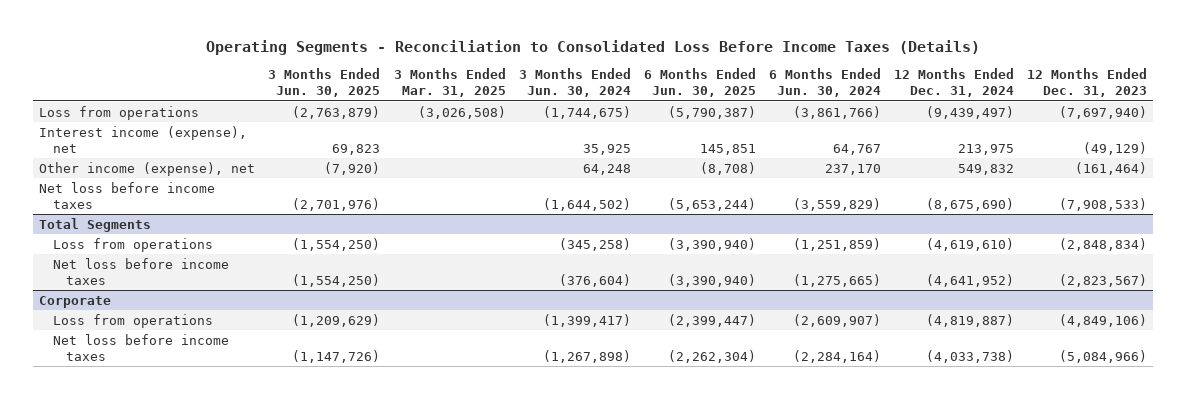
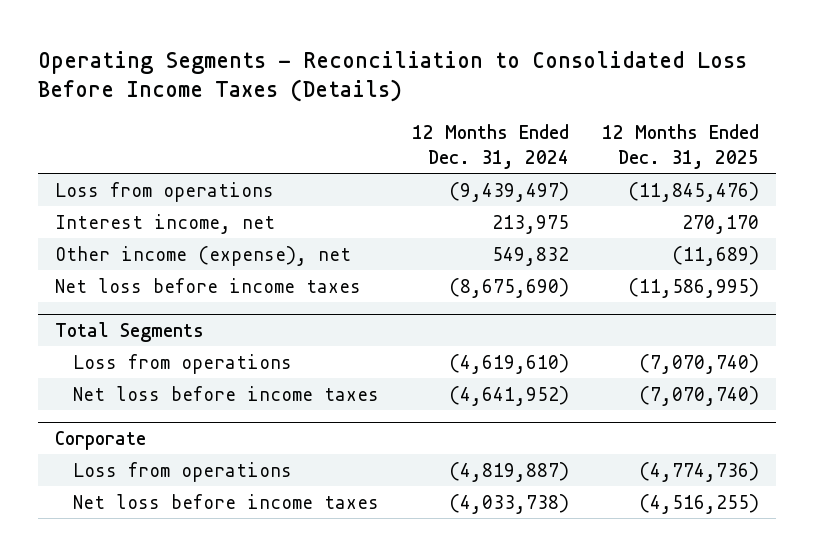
[268,68,381,98] 3 Months Ended Jun. 30, 2025 -> none
[393,68,506,98] 3 Months Ended Mar. 31, 2025 -> none
[518,68,631,98] 3 Months Ended Jun. 30, 2024 -> none
[643,68,756,98] 6 Months Ended Jun. 30, 2025 -> none
[768,68,881,98] 6 Months Ended Jun. 30, 2024 -> none
[1026,68,1147,98] 12 Months Ended Dec. 31, 2023 -> none
none -> [602,124,760,169] 12 Months Ended Dec. 31, 2025
[39,125,248,153] Interest income (expense), net -> [54,213,275,234] Interest income, net

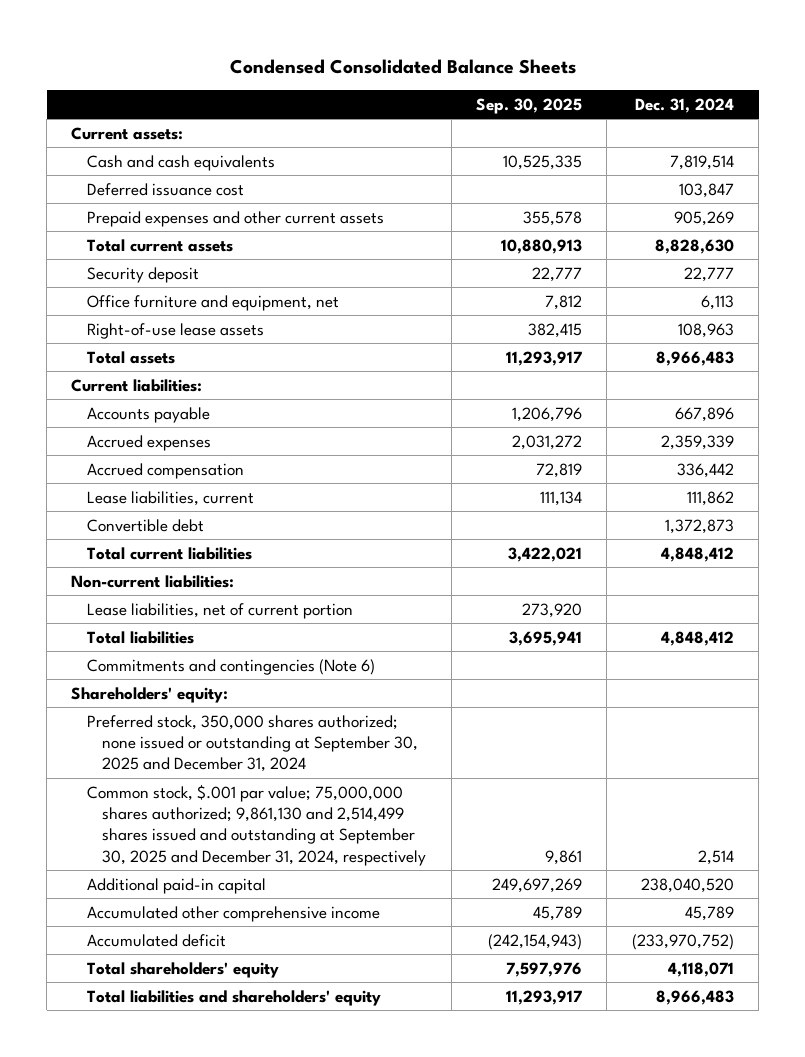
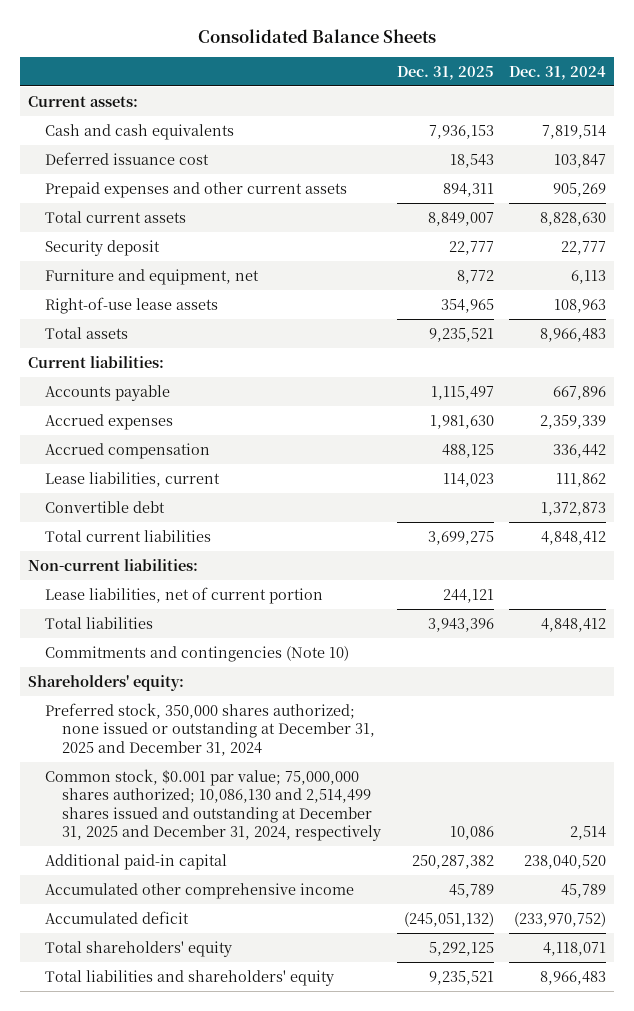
[229,59,576,75] Condensed Consolidated Balance Sheets -> [198,28,437,43] Consolidated Balance Sheets
[475,97,582,114] Sep. 30, 2025 -> none
none -> [396,65,494,80] Dec. 31, 2025
[86,294,339,311] Office furniture and equipment, net -> [45,268,260,285] Furniture and equipment, net
[86,658,375,675] Commitments and contingencies (Note 6) -> [45,645,350,662] Commitments and contingencies (Note 10)
[86,714,419,773] Preferred stock, 350,000 shares authorized; none issued or outstanding at September 30, 2025 and December 31, 2024 -> [45,702,376,756] Preferred stock, 350,000 shares authorized; none issued or outstanding at December 31, 2025 and December 31, 2024
[86,783,427,866] Common stock, $.001 par value; 75,000,000 shares authorized; 9,861,130 and 2,514,499 shares issued and outstanding at September 30, 2025 and December 31, 2024, respectively -> [45,768,382,841] Common stock, $0.001 par value; 75,000,000 shares authorized; 10,086,130 and 2,514,499 shares issued and outstanding at December 31, 2025 and December 31, 2024, respectively

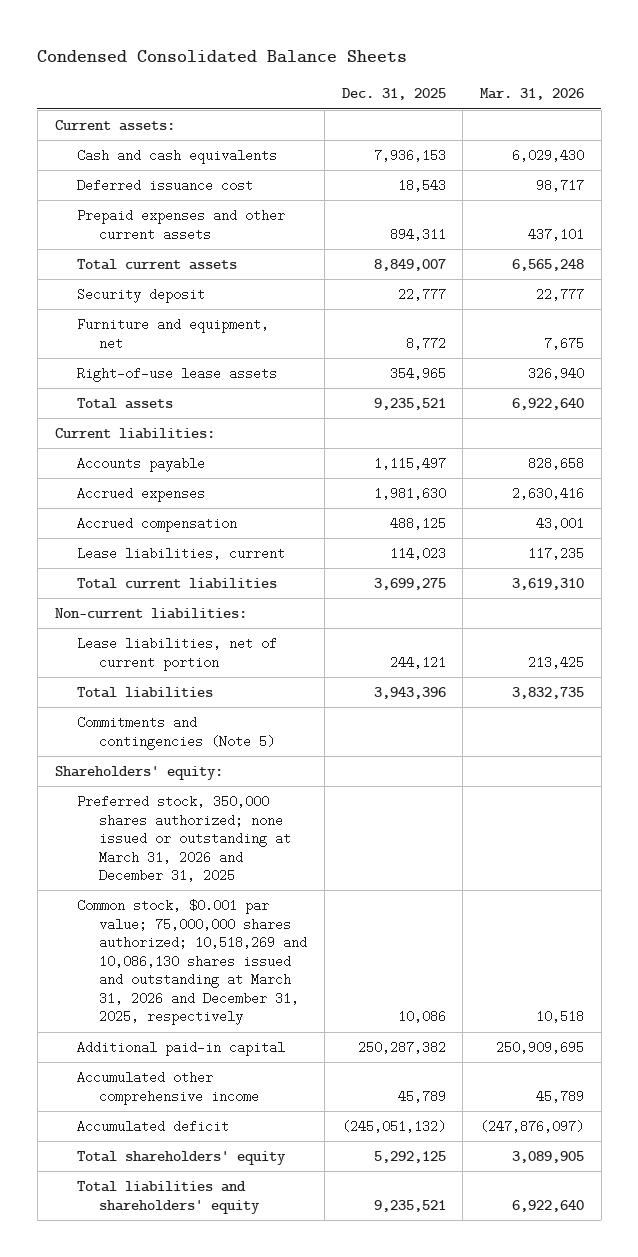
[198,28,437,43] Consolidated Balance Sheets -> [37,50,408,64] Condensed Consolidated Balance Sheets
[509,65,607,80] Dec. 31, 2024 -> none
none -> [479,88,584,101] Mar. 31, 2026
[45,500,166,513] Convertible debt -> none
[45,645,350,662] Commitments and contingencies (Note 10) -> [76,715,276,750] Commitments and contingencies (Note 5)
[45,702,376,756] Preferred stock, 350,000 shares authorized; none issued or outstanding at December 31, 2025 and December 31, 2024 -> [76,794,292,883] Preferred stock, 350,000 shares authorized; none issued or outstanding at March 31, 2026 and December 31, 2025
[45,768,382,841] Common stock, $0.001 par value; 75,000,000 shares authorized; 10,086,130 and 2,514,499 shares issued and outstanding at December 31, 2025 and December 31, 2024, respectively -> [76,898,308,1026] Common stock, $0.001 par value; 75,000,000 shares authorized; 10,518,269 and 10,086,130 shares issued and outstanding at March 31, 2026 and December 31, 2025, respectively

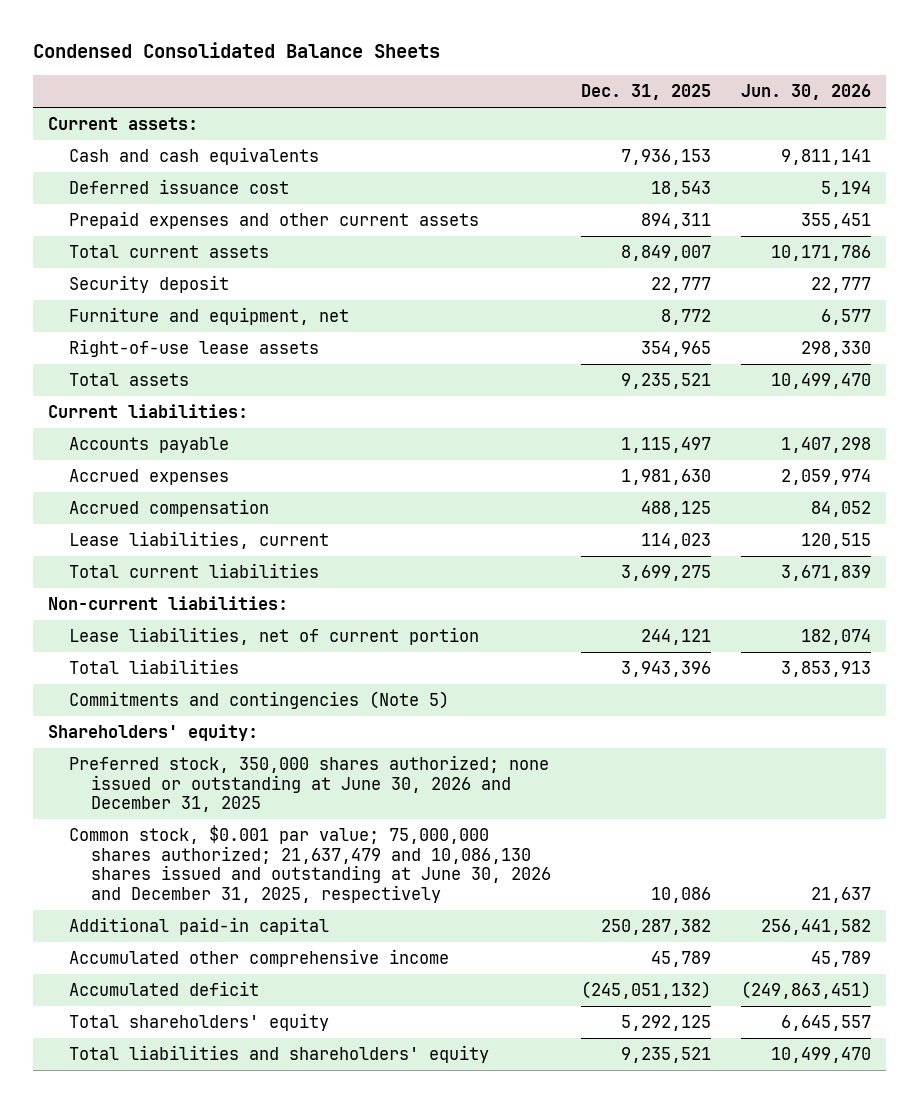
[479,88,584,101] Mar. 31, 2026 -> none
none -> [740,84,871,101] Jun. 30, 2026
[76,794,292,883] Preferred stock, 350,000 shares authorized; none issued or outstanding at March 31, 2026 and December 31, 2025 -> [69,755,550,813] Preferred stock, 350,000 shares authorized; none issued or outstanding at June 30, 2026 and December 31, 2025
[76,898,308,1026] Common stock, $0.001 par value; 75,000,000 shares authorized; 10,518,269 and 10,086,130 shares issued and outstanding at March 31, 2026 and December 31, 2025, respectively -> [69,825,551,903] Common stock, $0.001 par value; 75,000,000 shares authorized; 21,637,479 and 10,086,130 shares issued and outstanding at June 30, 2026 and December 31, 2025, respectively

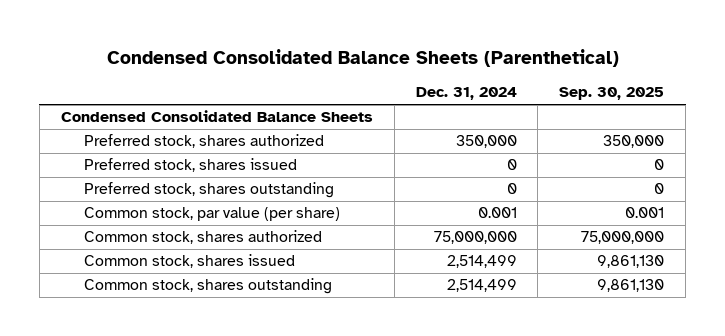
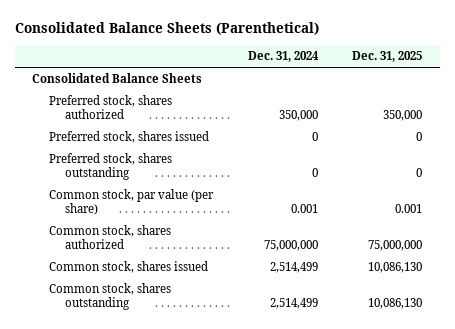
[106,48,619,67] Condensed Consolidated Balance Sheets (Parenthetical) -> [14,22,319,36] Consolidated Balance Sheets (Parenthetical)
[559,87,665,101] Sep. 30, 2025 -> none
none -> [352,51,423,63] Dec. 31, 2025
[60,110,373,123] Condensed Consolidated Balance Sheets -> [32,73,203,84] Consolidated Balance Sheets

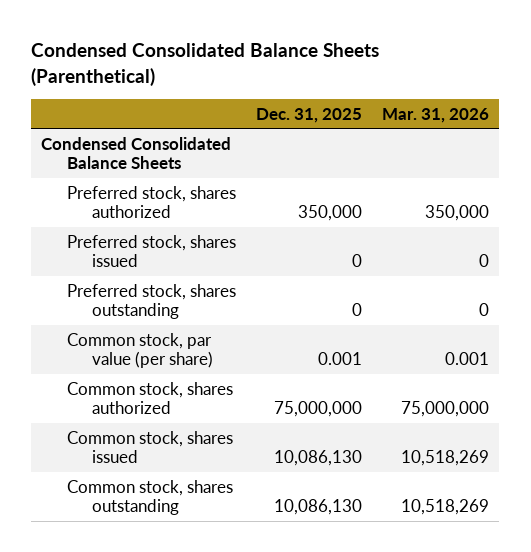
[14,22,319,36] Consolidated Balance Sheets (Parenthetical) -> [31,42,380,86] Condensed Consolidated Balance Sheets (Parenthetical)
[247,51,319,63] Dec. 31, 2024 -> none
none -> [382,107,490,123] Mar. 31, 2026
[32,73,203,84] Consolidated Balance Sheets -> [41,136,232,170] Condensed Consolidated Balance Sheets

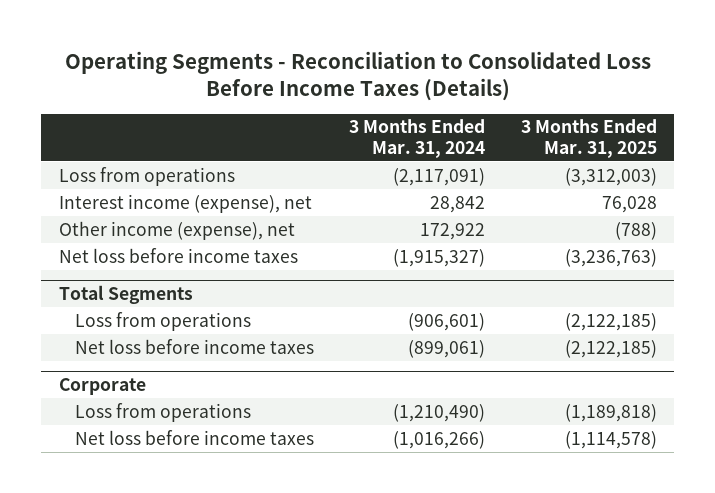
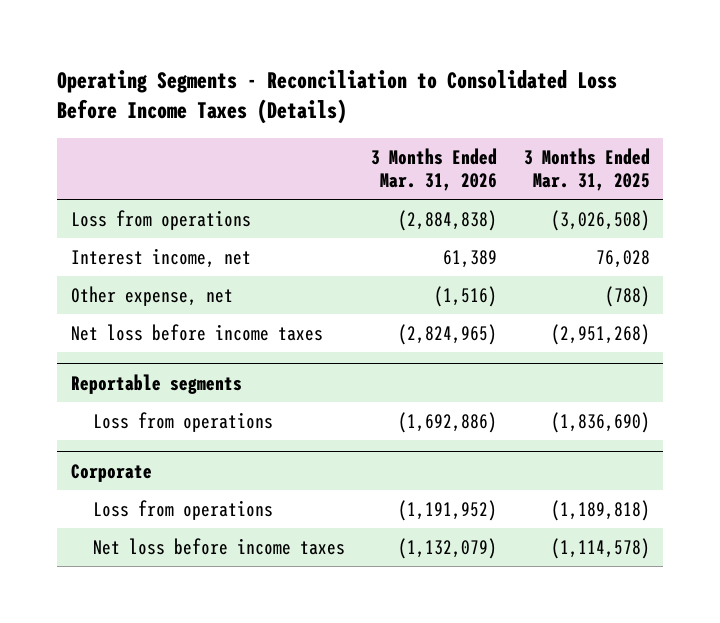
[349,119,486,159] 3 Months Ended Mar. 31, 2024 -> none
none -> [371,147,498,191] 3 Months Ended Mar. 31, 2026
[75,338,315,354] Net loss before income taxes -> none
[564,167,657,186] (3,312,003) -> [550,209,650,231] (3,026,508)
[58,193,312,213] Interest income (expense), net -> [70,247,251,268] Interest income, net
[58,220,295,240] Other income (expense), net -> [70,285,233,306] Other expense, net
[564,248,657,267] (3,236,763) -> [550,323,650,345] (2,951,268)
[58,285,193,305] Total Segments -> [70,373,242,394] Reportable segments
[564,312,657,331] (2,122,185) -> [550,411,650,433] (1,836,690)

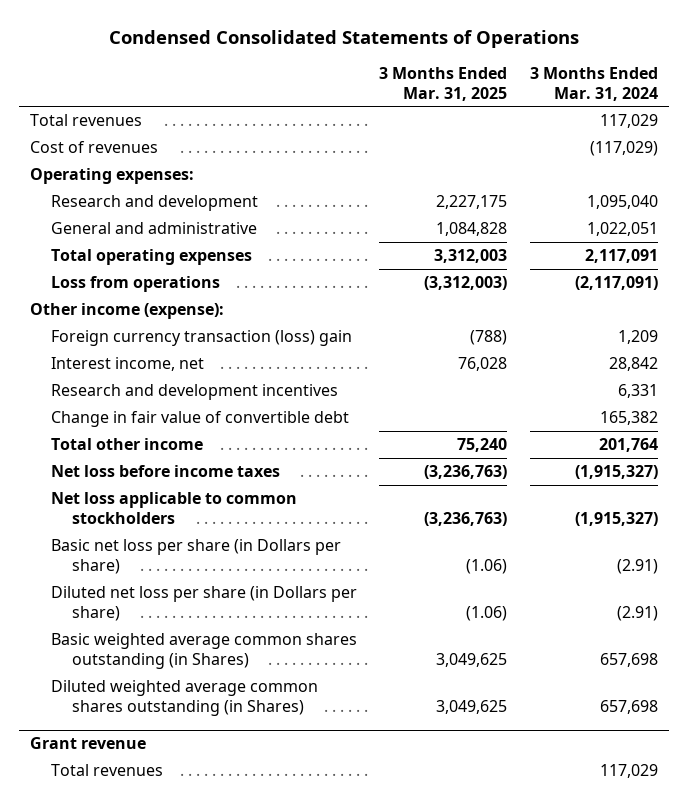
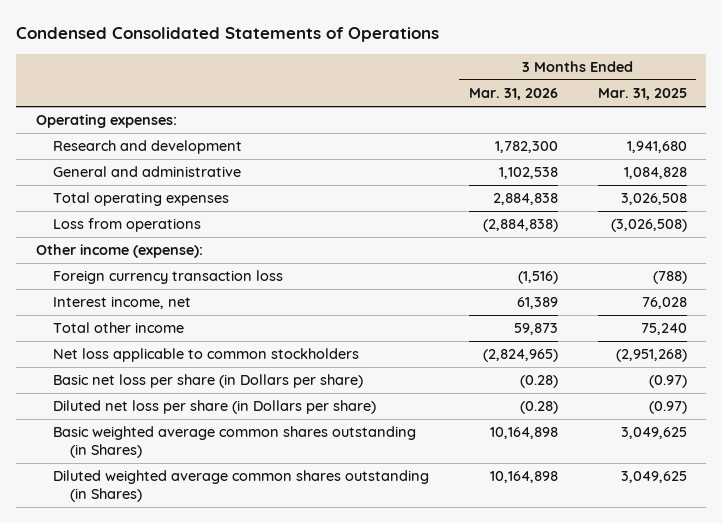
[529,66,658,101] 3 Months Ended Mar. 31, 2024 -> none
none -> [468,88,558,101] Mar. 31, 2026
[29,114,142,127] Total revenues -> none
[29,141,158,154] Cost of revenues -> none
[436,195,508,210] 2,227,175 -> [626,141,687,154] 1,941,680
[434,249,508,264] 3,312,003 -> [620,193,687,206] 3,026,508
[424,276,508,291] (3,312,003) -> [610,219,687,233] (3,026,508)
[50,330,352,347] Foreign currency transaction (loss) gain -> [53,270,284,285] Foreign currency transaction loss
[50,384,338,401] Research and development incentives -> none
[50,411,349,428] Change in fair value of convertible debt -> none
[50,465,280,478] Net loss before income taxes -> none
[424,512,508,527] (3,236,763) -> [615,349,687,363] (2,951,268)
[466,559,508,575] (1.06) -> [648,375,687,389] (0.97)
[466,606,508,622] (1.06) -> [648,401,687,415] (0.97)
[29,737,146,750] Grant revenue -> none
[50,764,163,777] Total revenues -> none

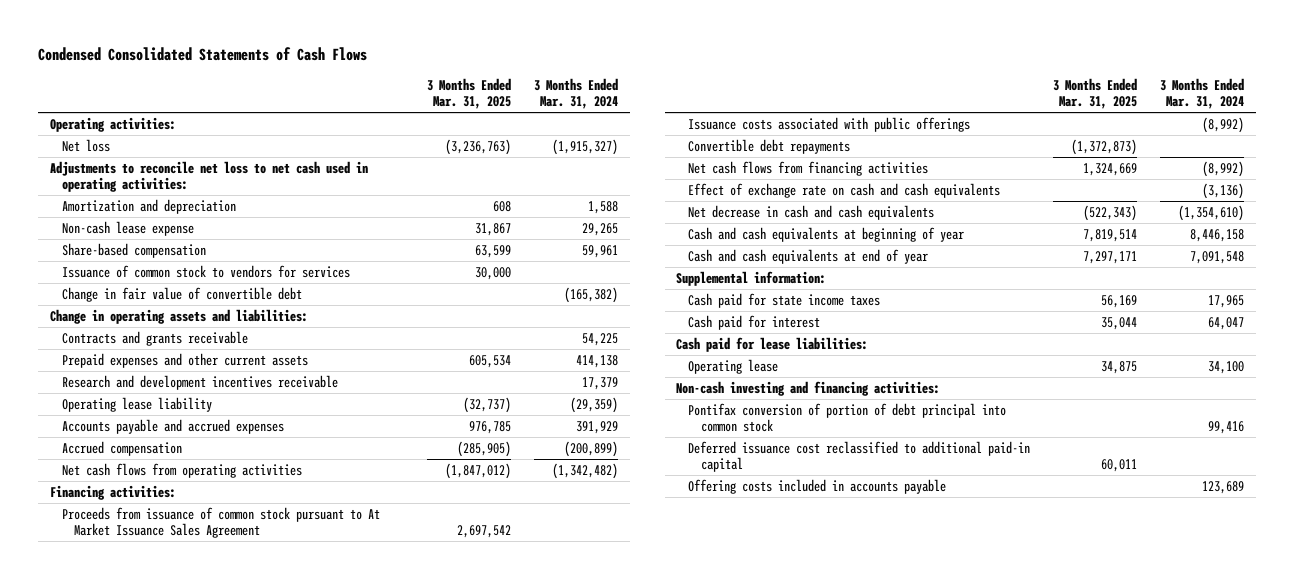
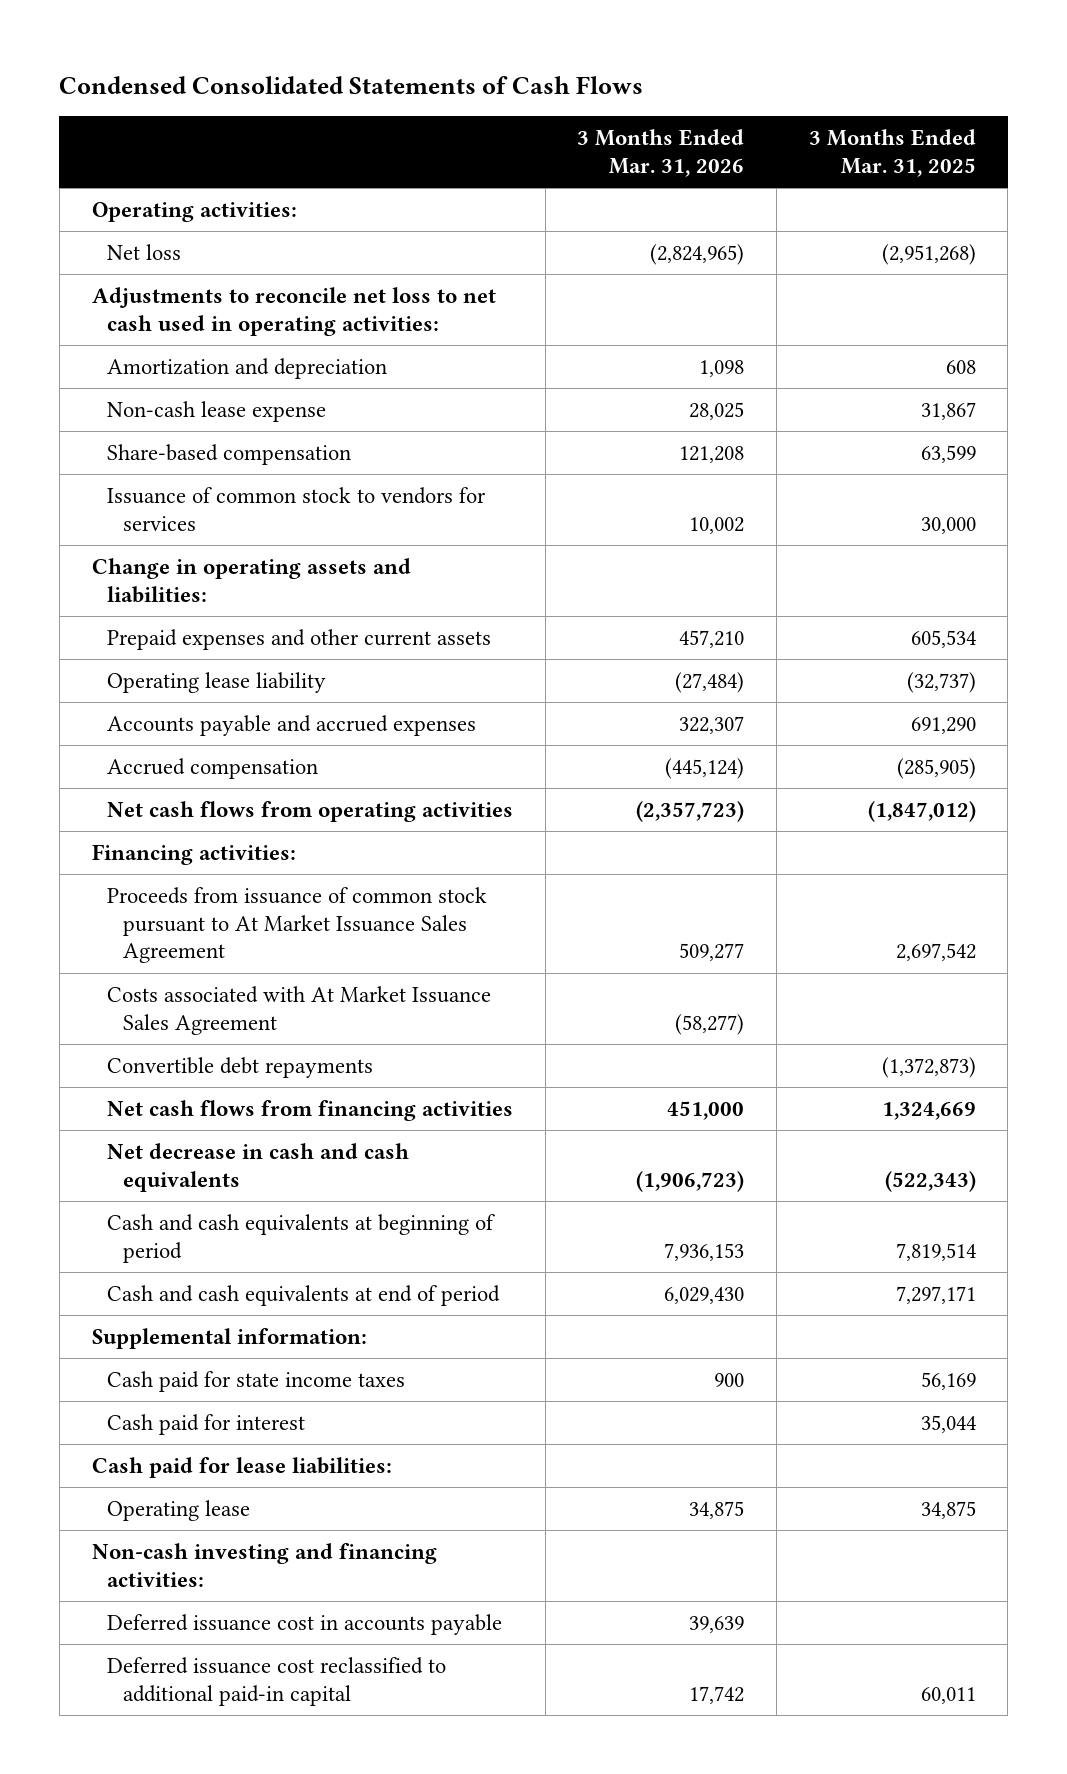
[534,77,619,110] 3 Months Ended Mar. 31, 2024 -> none
none -> [577,129,745,177] 3 Months Ended Mar. 31, 2026
[445,138,512,155] (3,236,763) -> [881,243,976,265] (2,951,268)
[62,286,303,302] Change in fair value of convertible debt -> none
[62,330,249,346] Contracts and grants receivable -> none
[62,374,339,390] Research and development incentives receivable -> none
[469,420,512,434] 976,785 -> [910,716,976,734] 691,290
[688,116,971,132] Issuance costs associated with public offerings -> [107,985,492,1035] Costs associated with At Market Issuance Sales Agreement
[688,182,1001,198] Effect of exchange rate on cash and cash equivalents -> none
[688,226,965,242] Cash and cash equivalents at beginning of year -> [107,1213,496,1263] Cash and cash equivalents at beginning of period
[688,248,929,264] Cash and cash equivalents at end of year -> [107,1284,501,1306] Cash and cash equivalents at end of period
[688,402,1007,433] Pontifax conversion of portion of debt principal into common stock -> none
none -> [107,1613,503,1635] Deferred issuance cost in accounts payable
[688,478,947,494] Offering costs included in accounts payable -> none

